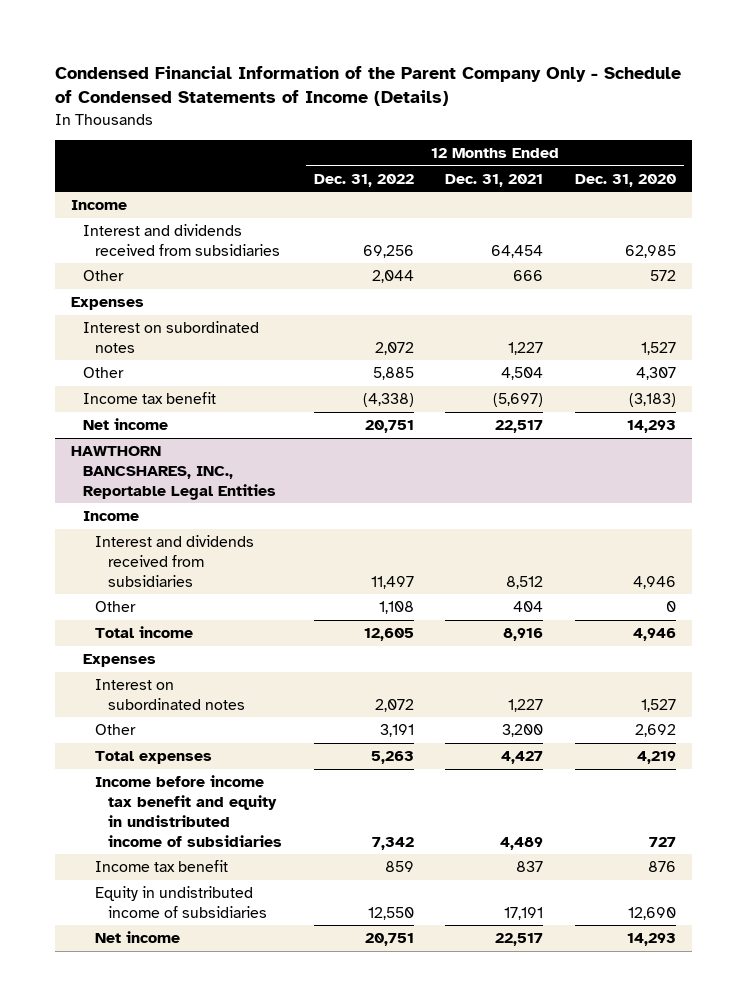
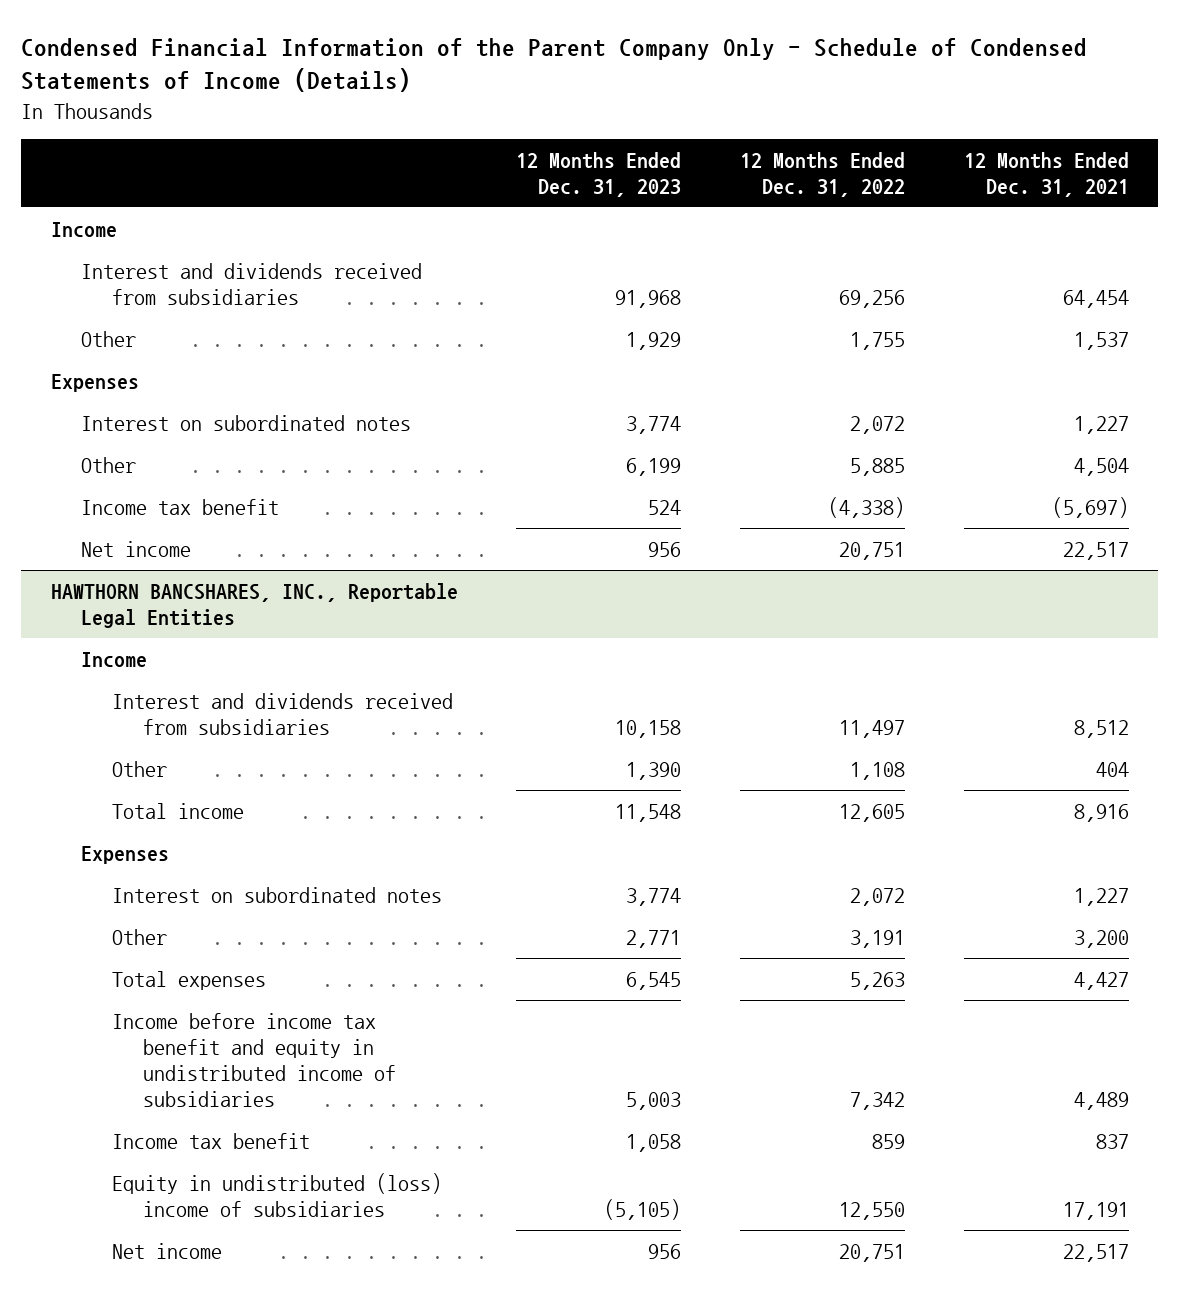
[574,173,676,187] Dec. 31, 2020 -> none
none -> [516,151,682,198] 12 Months Ended Dec. 31, 2023
[371,270,414,284] 2,044 -> [849,331,905,350] 1,755
[513,270,544,282] 666 -> [1073,331,1129,350] 1,537
[95,886,267,919] Equity in undistributed income of subsidiaries -> [111,1172,442,1217] Equity in undistributed (loss) income of subsidiaries

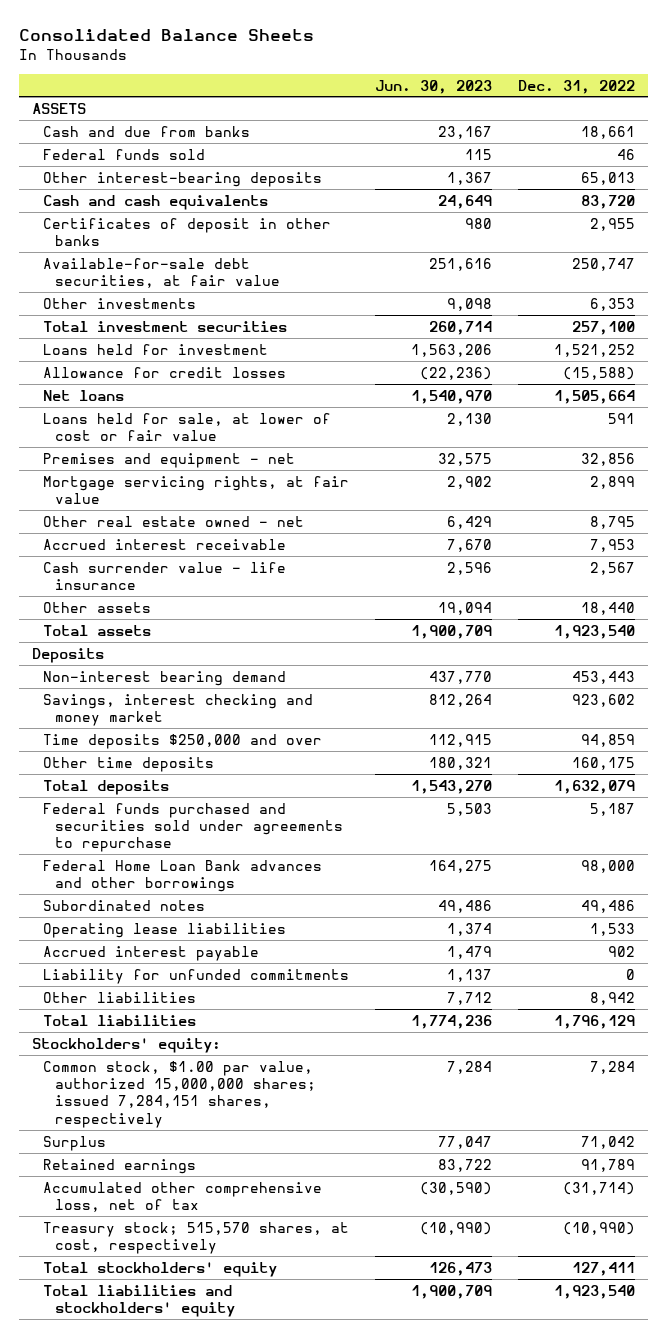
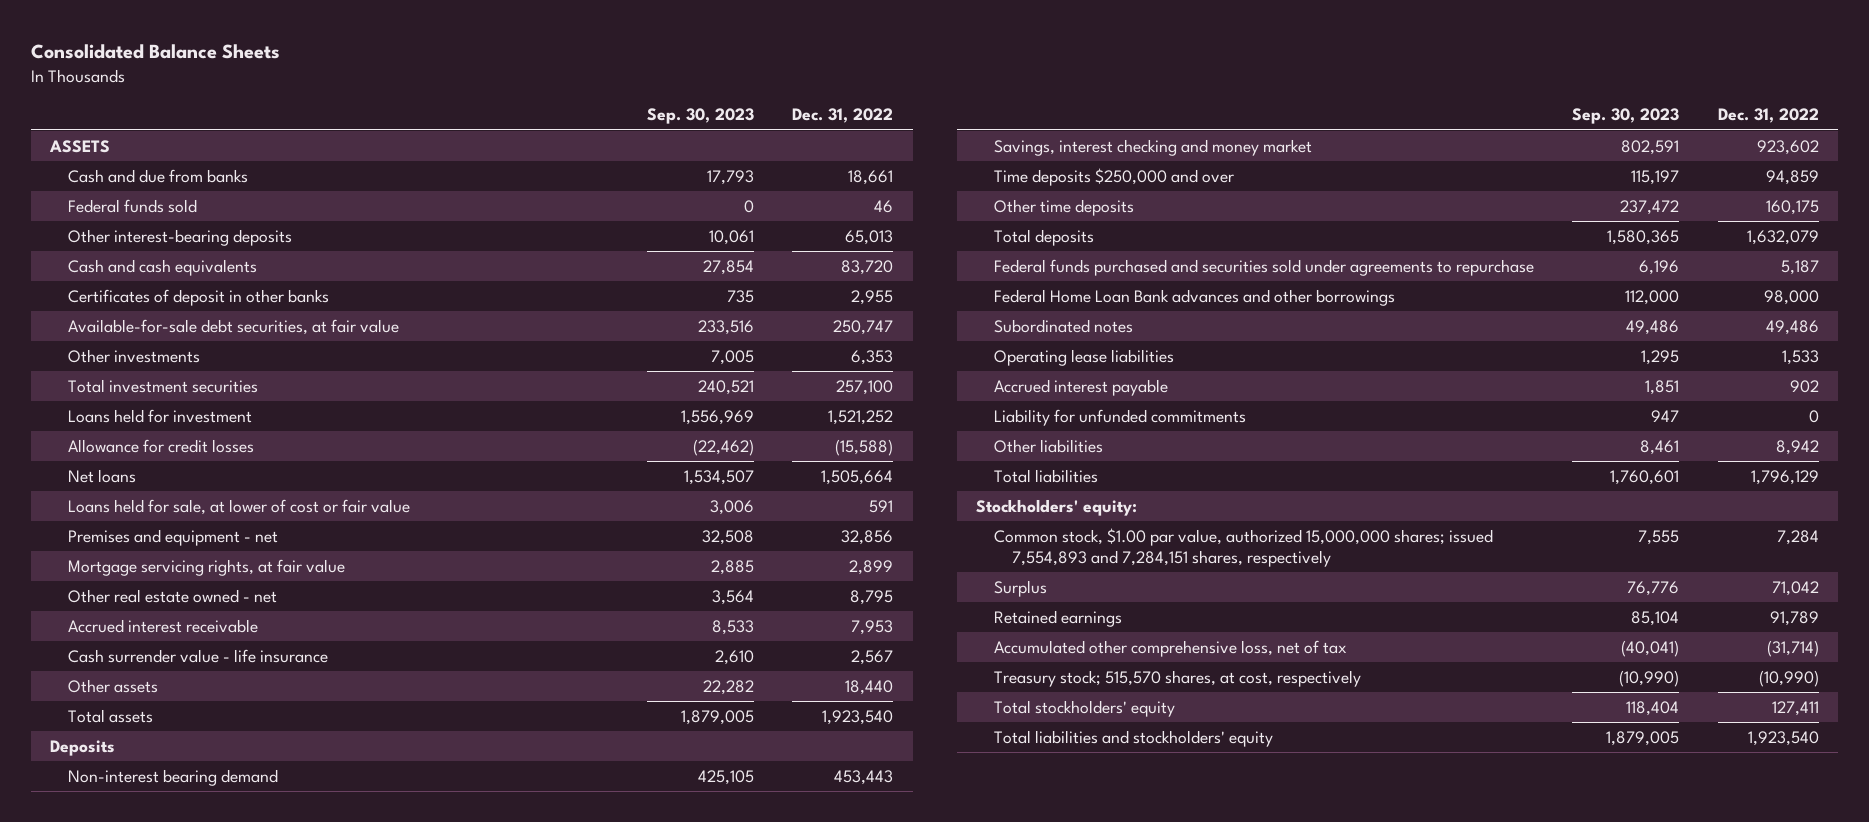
[375,79,493,94] Jun. 30, 2023 -> none
none -> [646,108,754,125] Sep. 30, 2023
[43,1060,316,1128] Common stock, $1.00 par value, authorized 15,000,000 shares; issued 7,284,151 shares, respectively -> [993,527,1493,567] Common stock, $1.00 par value, authorized 15,000,000 shares; issued 7,554,893 and 7,284,151 shares, respectively

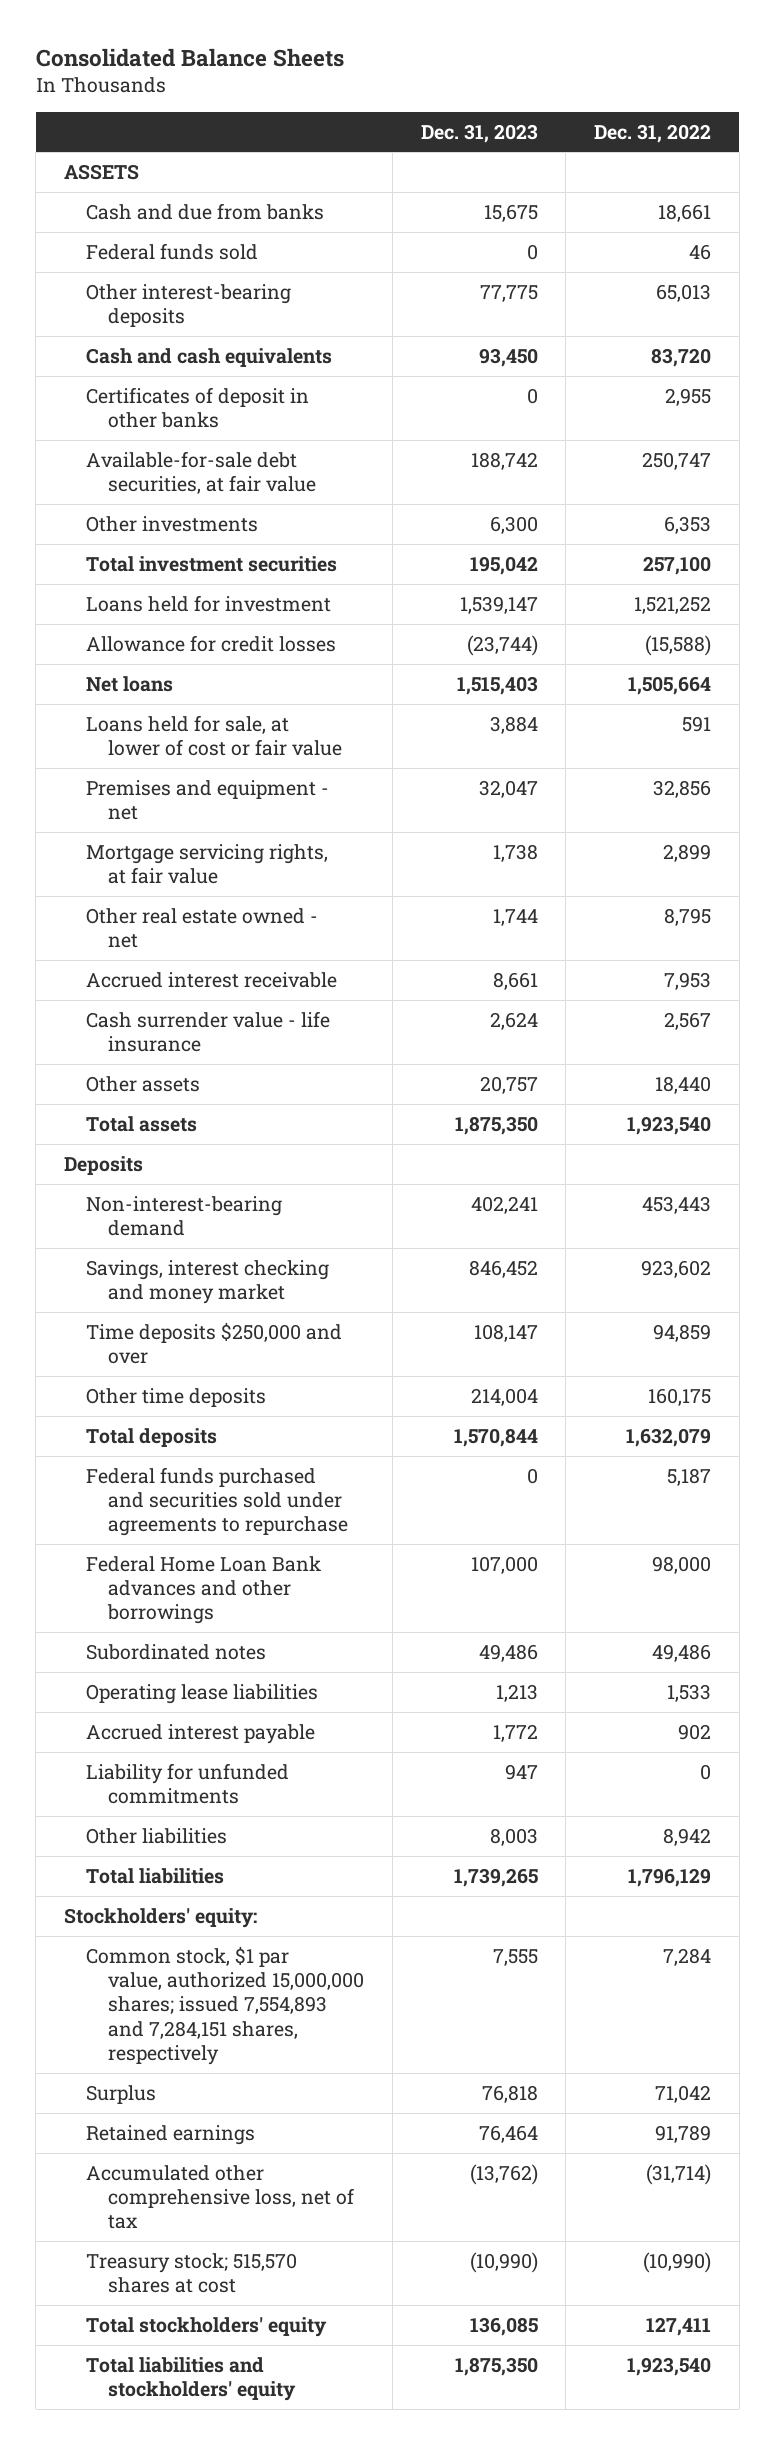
[646,108,754,125] Sep. 30, 2023 -> none
none -> [420,123,538,143] Dec. 31, 2023
[68,768,279,786] Non-interest bearing demand -> [86,1195,283,1237] Non-interest-bearing demand
[993,527,1493,567] Common stock, $1.00 par value, authorized 15,000,000 shares; issued 7,554,893 and 7,284,151 shares, respectively -> [86,1945,365,2065] Common stock, $1 par value, authorized 15,000,000 shares; issued 7,554,893 and 7,284,151 shares, respectively
[993,669,1361,687] Treasury stock; 515,570 shares, at cost, respectively -> [86,2252,298,2294] Treasury stock; 515,570 shares at cost

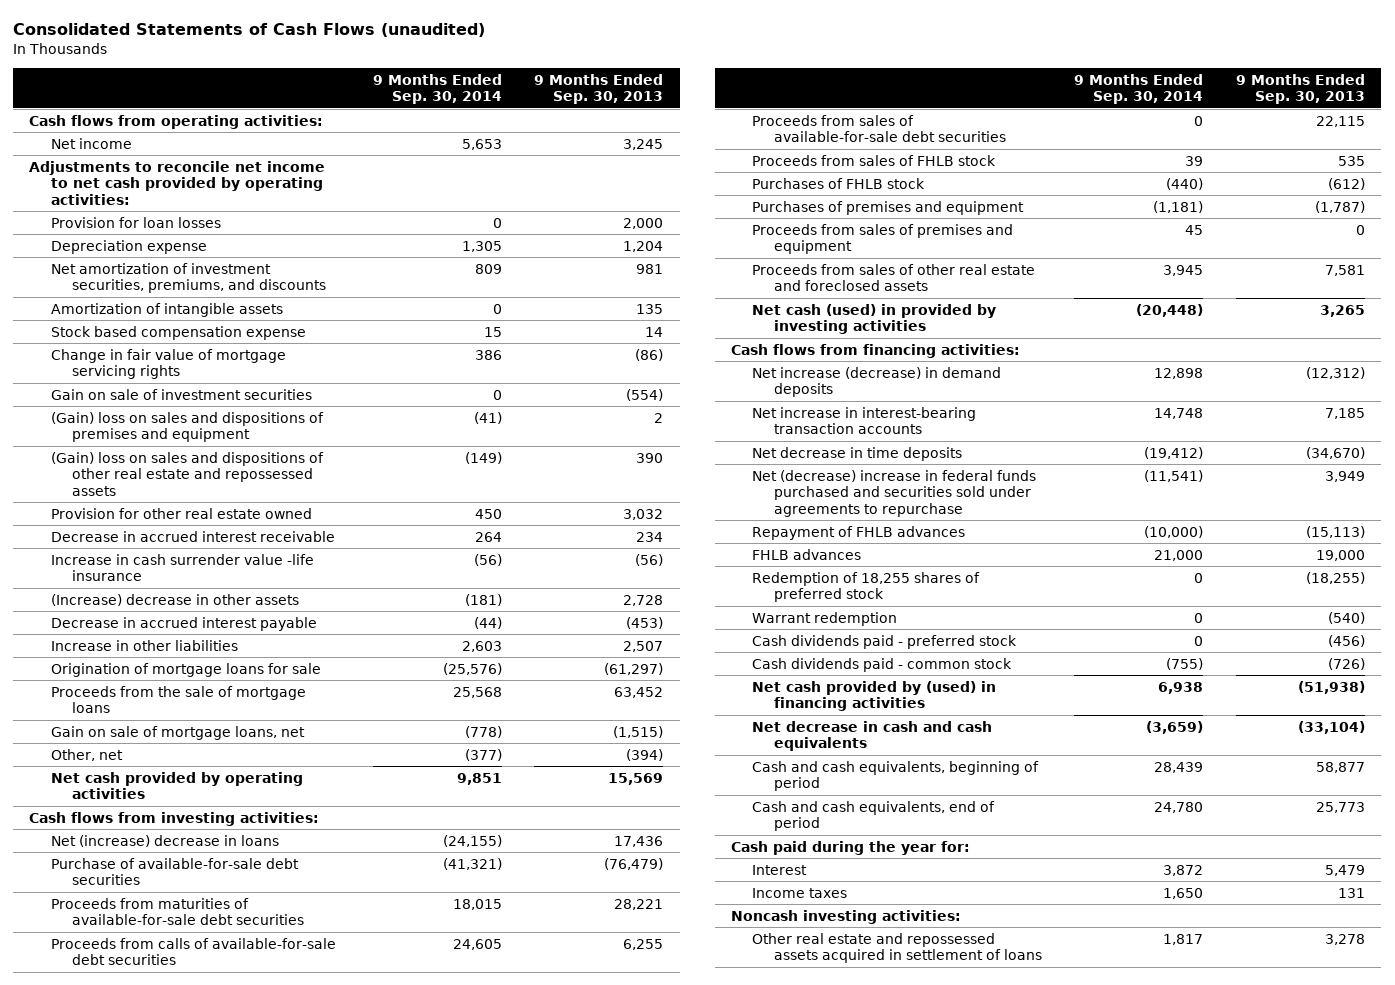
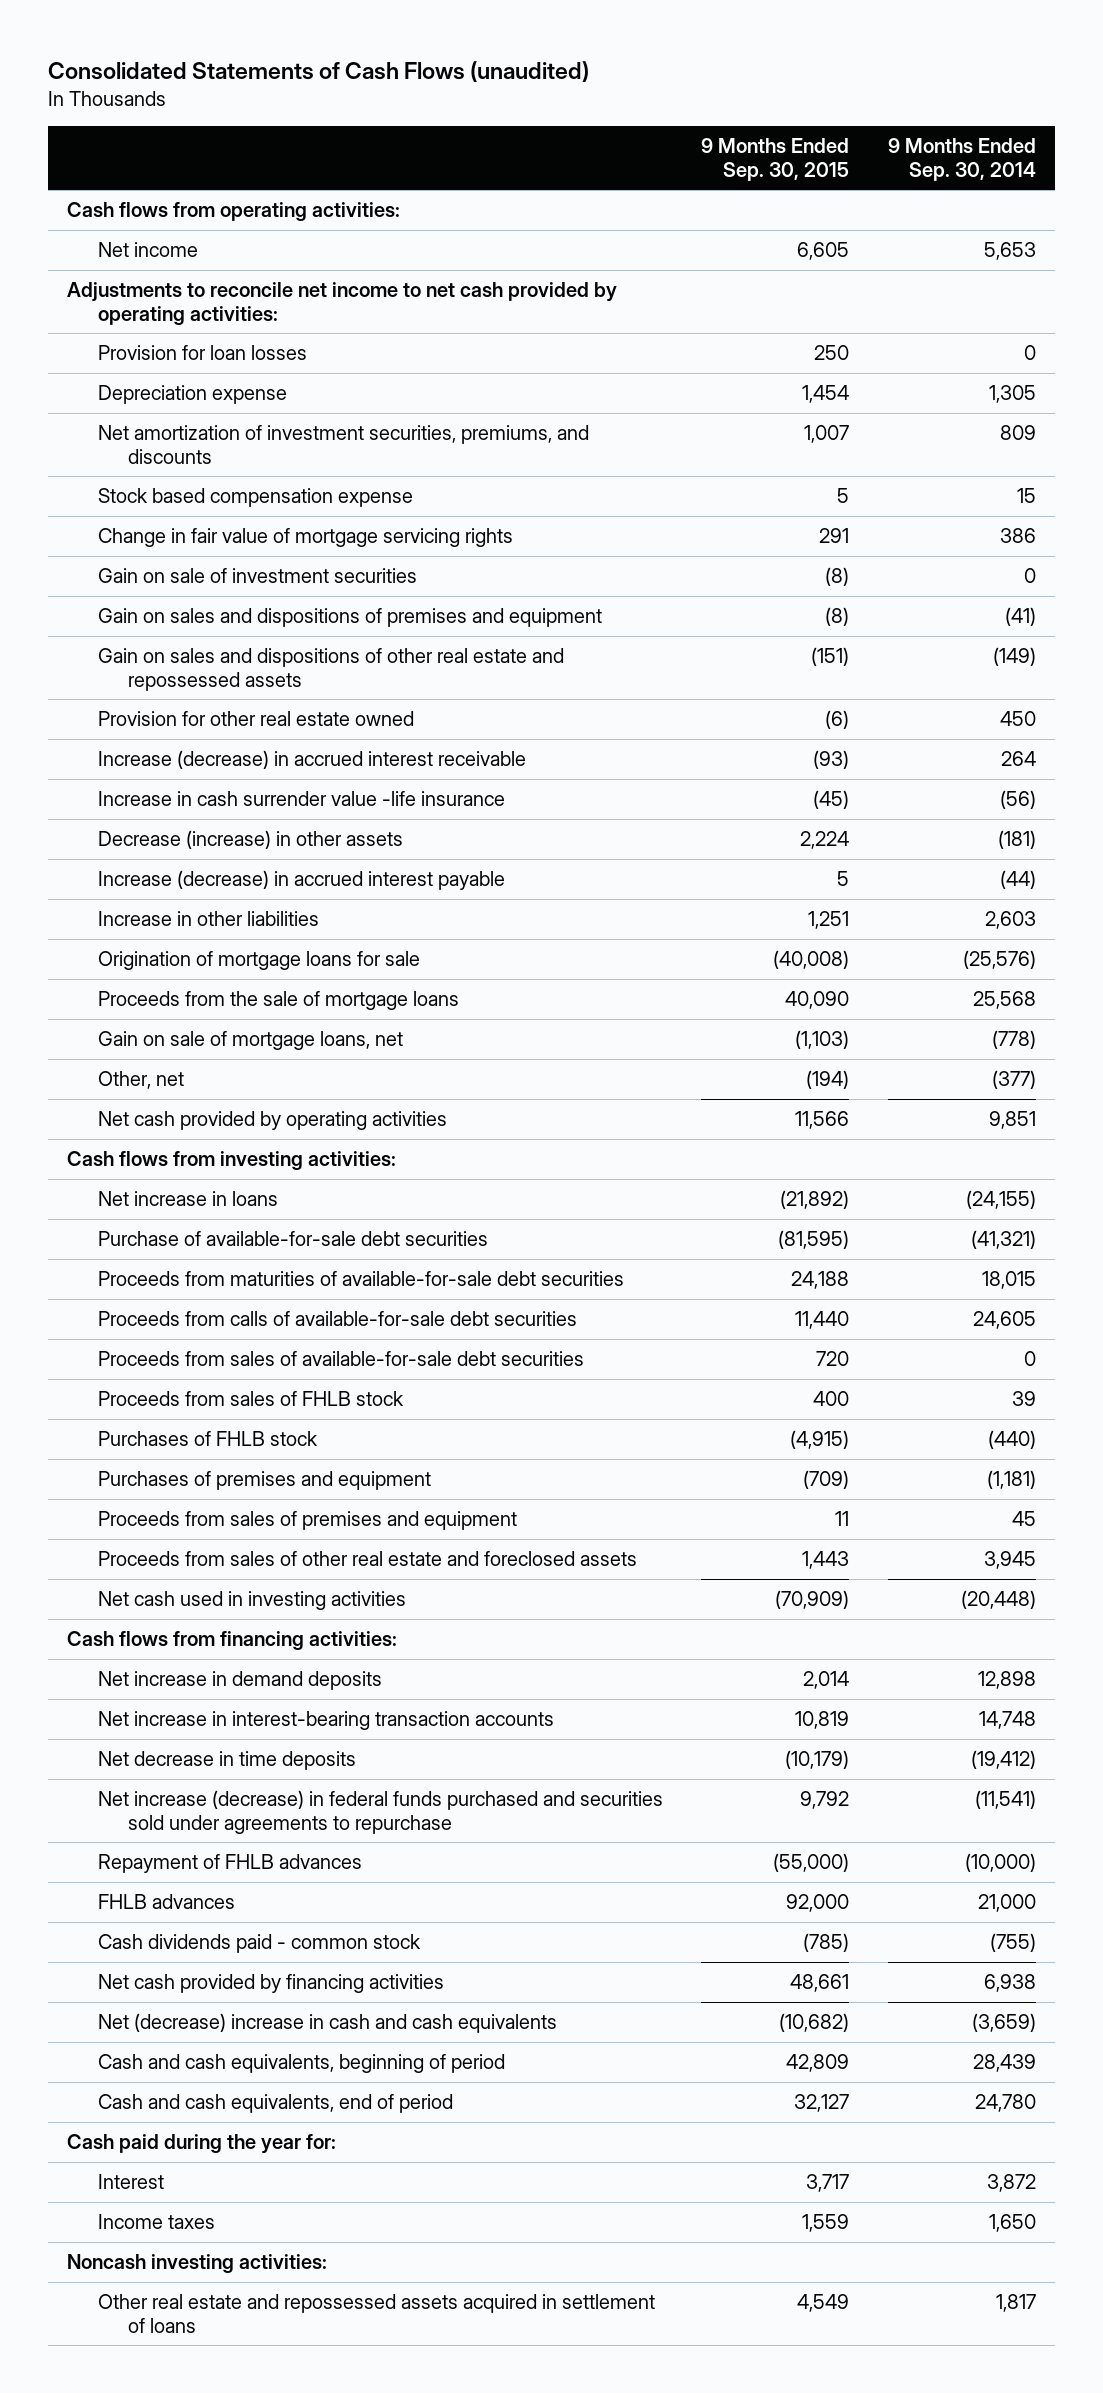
[534,73,664,105] 9 Months Ended Sep. 30, 2013 -> none
none -> [701,137,850,181] 9 Months Ended Sep. 30, 2015
[50,302,283,317] Amortization of intangible assets -> none
[50,411,324,443] (Gain) loss on sales and dispositions of premises and equipment -> [97,608,602,628] Gain on sales and dispositions of premises and equipment
[50,451,324,496] (Gain) loss on sales and dispositions of other real estate and repossessed assets -> [97,648,564,691] Gain on sales and dispositions of other real estate and repossessed assets
[50,530,335,542] Decrease in accrued interest receivable -> [97,750,526,770] Increase (decrease) in accrued interest receivable
[50,593,299,606] (Increase) decrease in other assets -> [97,830,403,850] Decrease (increase) in other assets
[50,616,317,631] Decrease in accrued interest payable -> [97,870,505,891] Increase (decrease) in accrued interest payable
[50,834,279,847] Net (increase) decrease in loans -> [97,1191,278,1207] Net increase in loans
[752,303,997,335] Net cash (used) in provided by investing activities -> [97,1591,406,1611] Net cash used in investing activities
[752,366,1002,398] Net increase (decrease) in demand deposits -> [97,1671,382,1691] Net increase in demand deposits
[752,469,1037,517] Net (decrease) increase in federal funds purchased and securities sold under agreements to repurchase -> [97,1790,663,1834] Net increase (decrease) in federal funds purchased and securities sold under agreements to repurchase
[752,571,981,603] Redemption of 18,255 shares of preferred stock -> none
[752,611,898,626] Warrant redemption -> none
[752,634,1018,649] Cash dividends paid - preferred stock -> none
[752,680,997,712] Net cash provided by (used) in financing activities -> [97,1974,444,1994] Net cash provided by financing activities
[752,720,993,752] Net decrease in cash and cash equivalents -> [97,2013,557,2034] Net (decrease) increase in cash and cash equivalents

